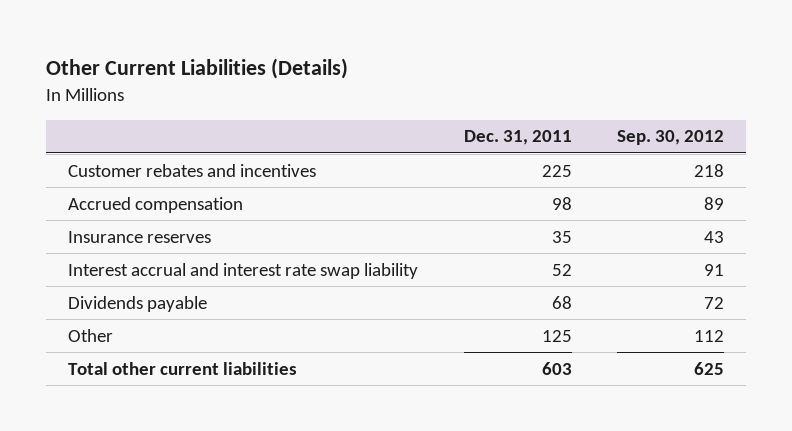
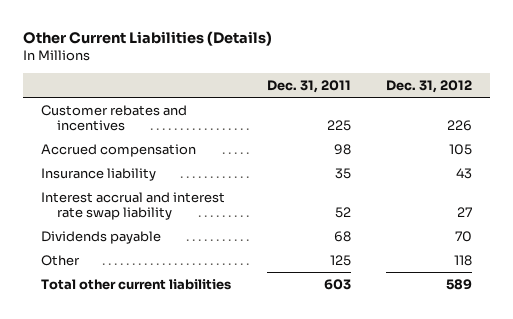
[616,130,724,146] Sep. 30, 2012 -> none
none -> [386,79,473,93] Dec. 31, 2012
[68,230,212,243] Insurance reserves -> [41,167,157,181] Insurance liability

